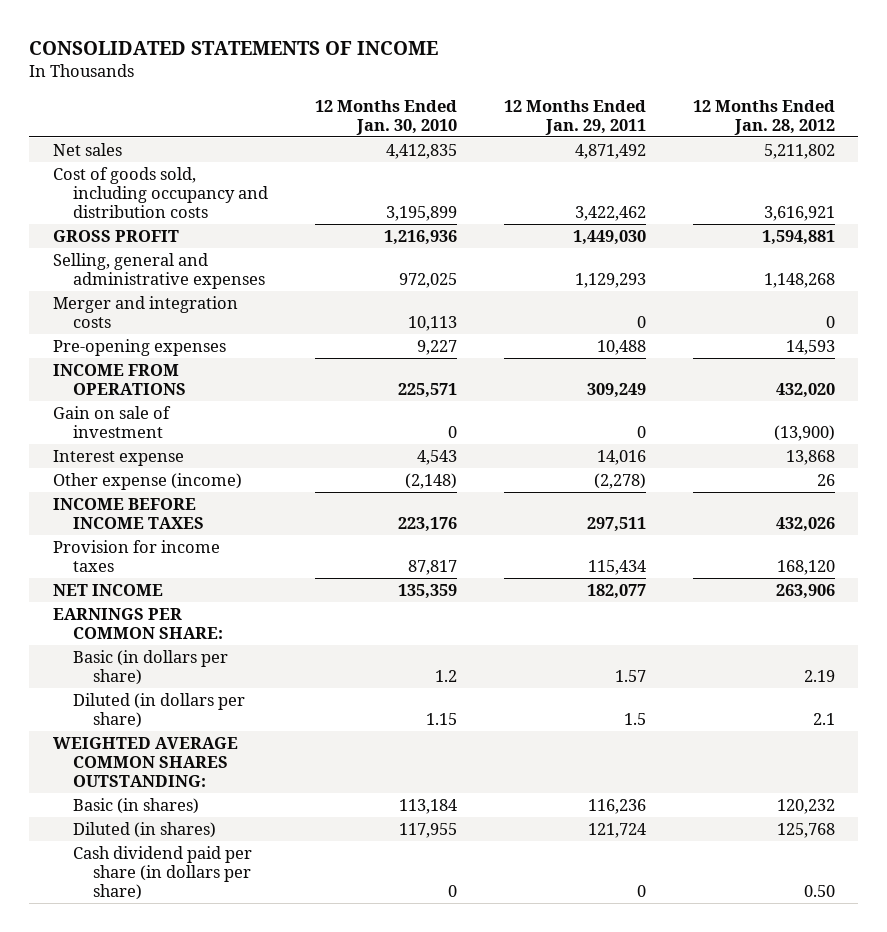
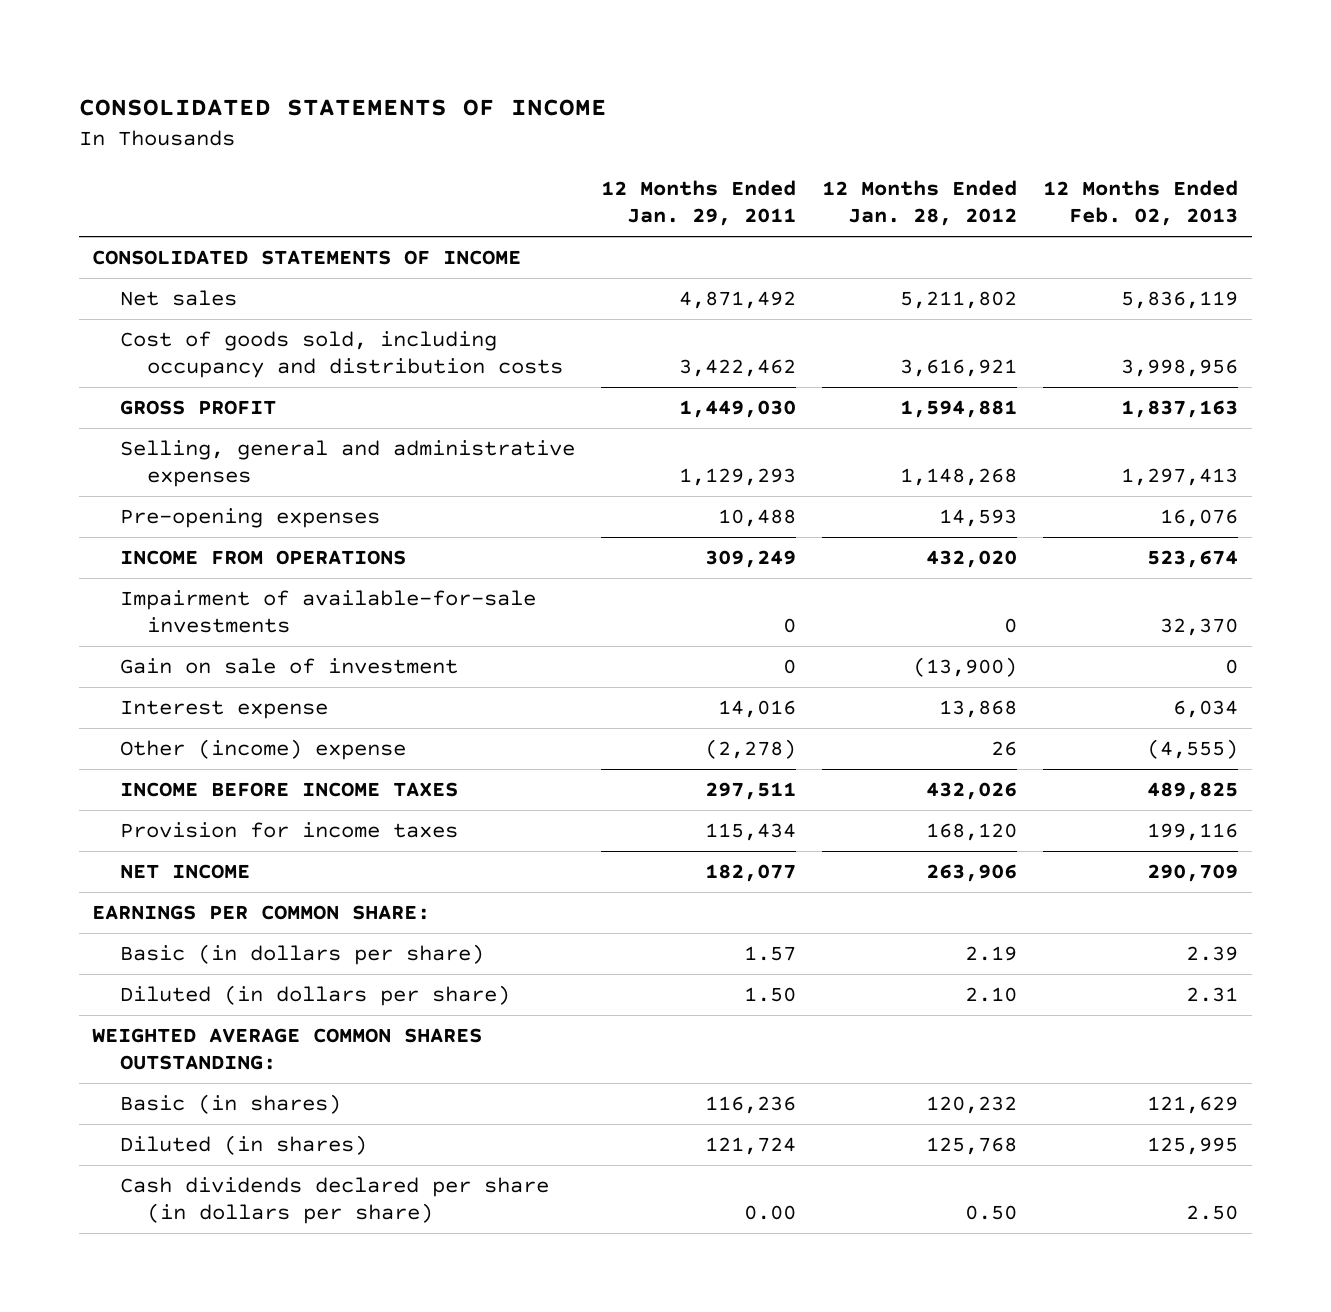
[314,99,457,135] 12 Months Ended Jan. 30, 2010 -> none
none -> [1043,180,1239,227] 12 Months Ended Feb. 02, 2013
none -> [92,250,522,266] CONSOLIDATED STATEMENTS OF INCOME
[52,296,238,329] Merger and integration costs -> none
none -> [119,590,536,634] Impairment of available-for-sale investments
[52,473,242,491] Other expense (income) -> [119,739,406,761] Other (income) expense
[623,713,646,726] 1.5 -> [743,987,796,1003] 1.50
[812,713,835,726] 2.1 -> [965,987,1018,1003] 2.10
[72,846,252,901] Cash dividend paid per share (in dollars per share) -> [119,1177,549,1225] Cash dividends declared per share (in dollars per share)
[636,885,646,898] 0 -> [743,1205,796,1221] 0.00

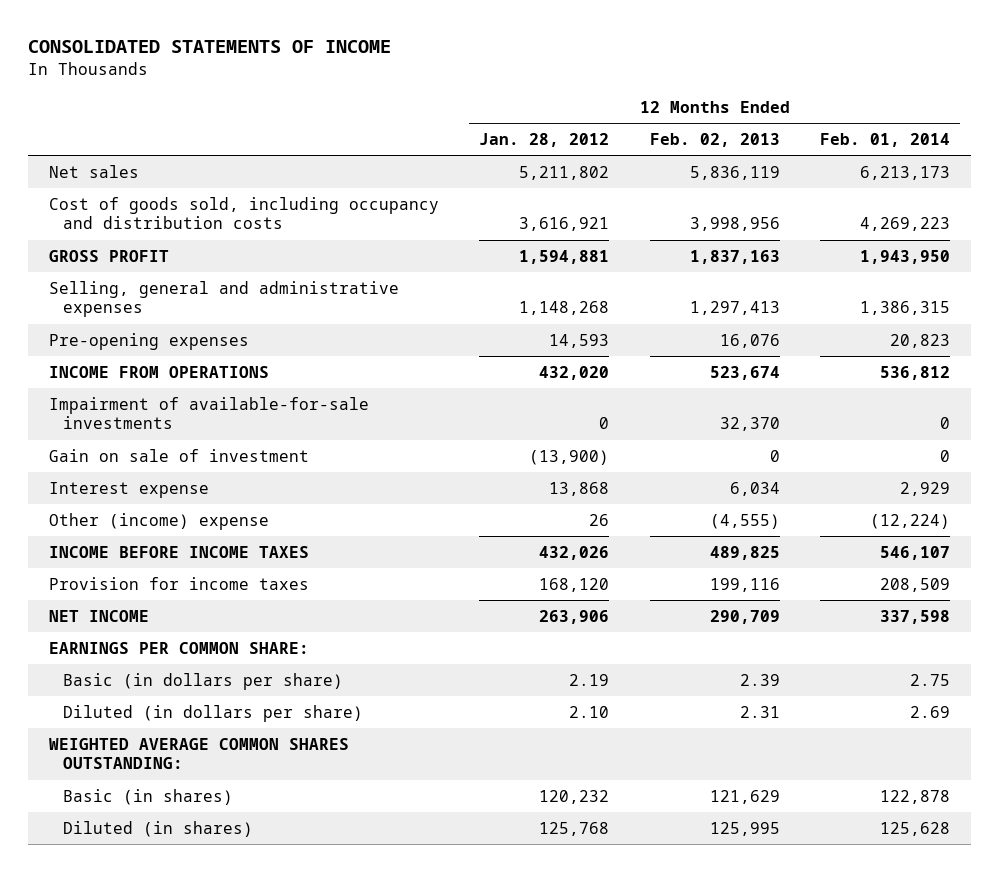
[600,180,796,227] 12 Months Ended Jan. 29, 2011 -> none
none -> [820,133,951,148] Feb. 01, 2014
[92,250,522,266] CONSOLIDATED STATEMENTS OF INCOME -> none
[119,1177,549,1225] Cash dividends declared per share (in dollars per share) -> none

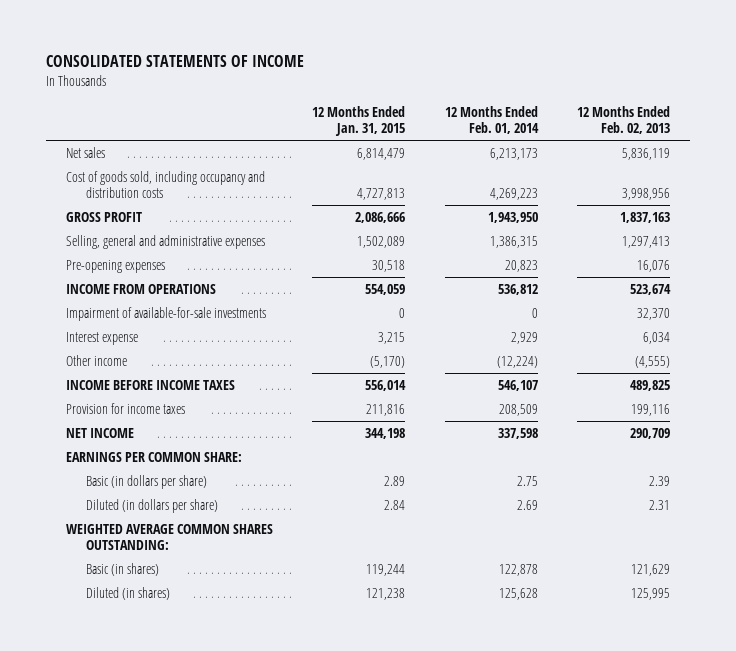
[479,133,610,148] Jan. 28, 2012 -> none
none -> [312,105,406,136] 12 Months Ended Jan. 31, 2015
[48,448,309,462] Gain on sale of investment -> none
[48,512,269,530] Other (income) expense -> [65,355,127,367] Other income

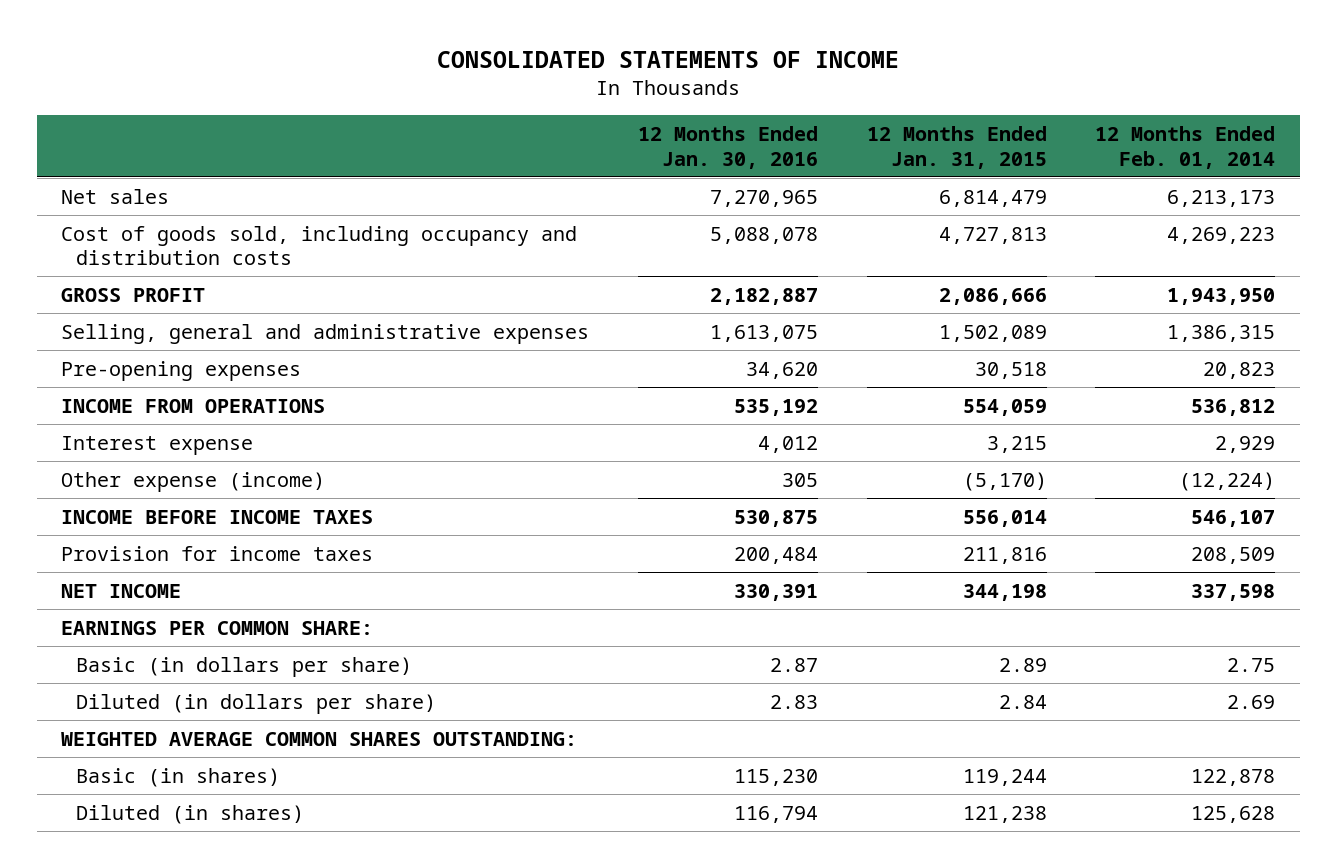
[577,105,671,134] 12 Months Ended Feb. 02, 2013 -> none
none -> [637,126,818,169] 12 Months Ended Jan. 30, 2016
[65,307,266,322] Impairment of available-for-sale investments -> none
[65,355,127,367] Other income -> [61,471,326,492] Other expense (income)

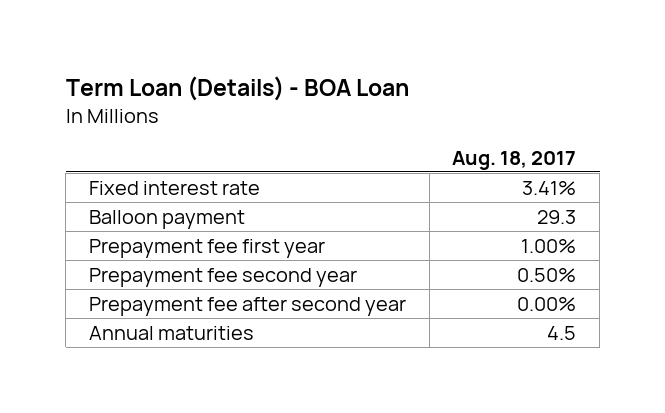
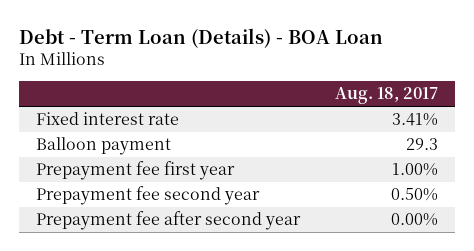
[65,76,409,102] Term Loan (Details) - BOA Loan -> [18,27,383,48] Debt - Term Loan (Details) - BOA Loan
[88,325,254,340] Annual maturities -> none

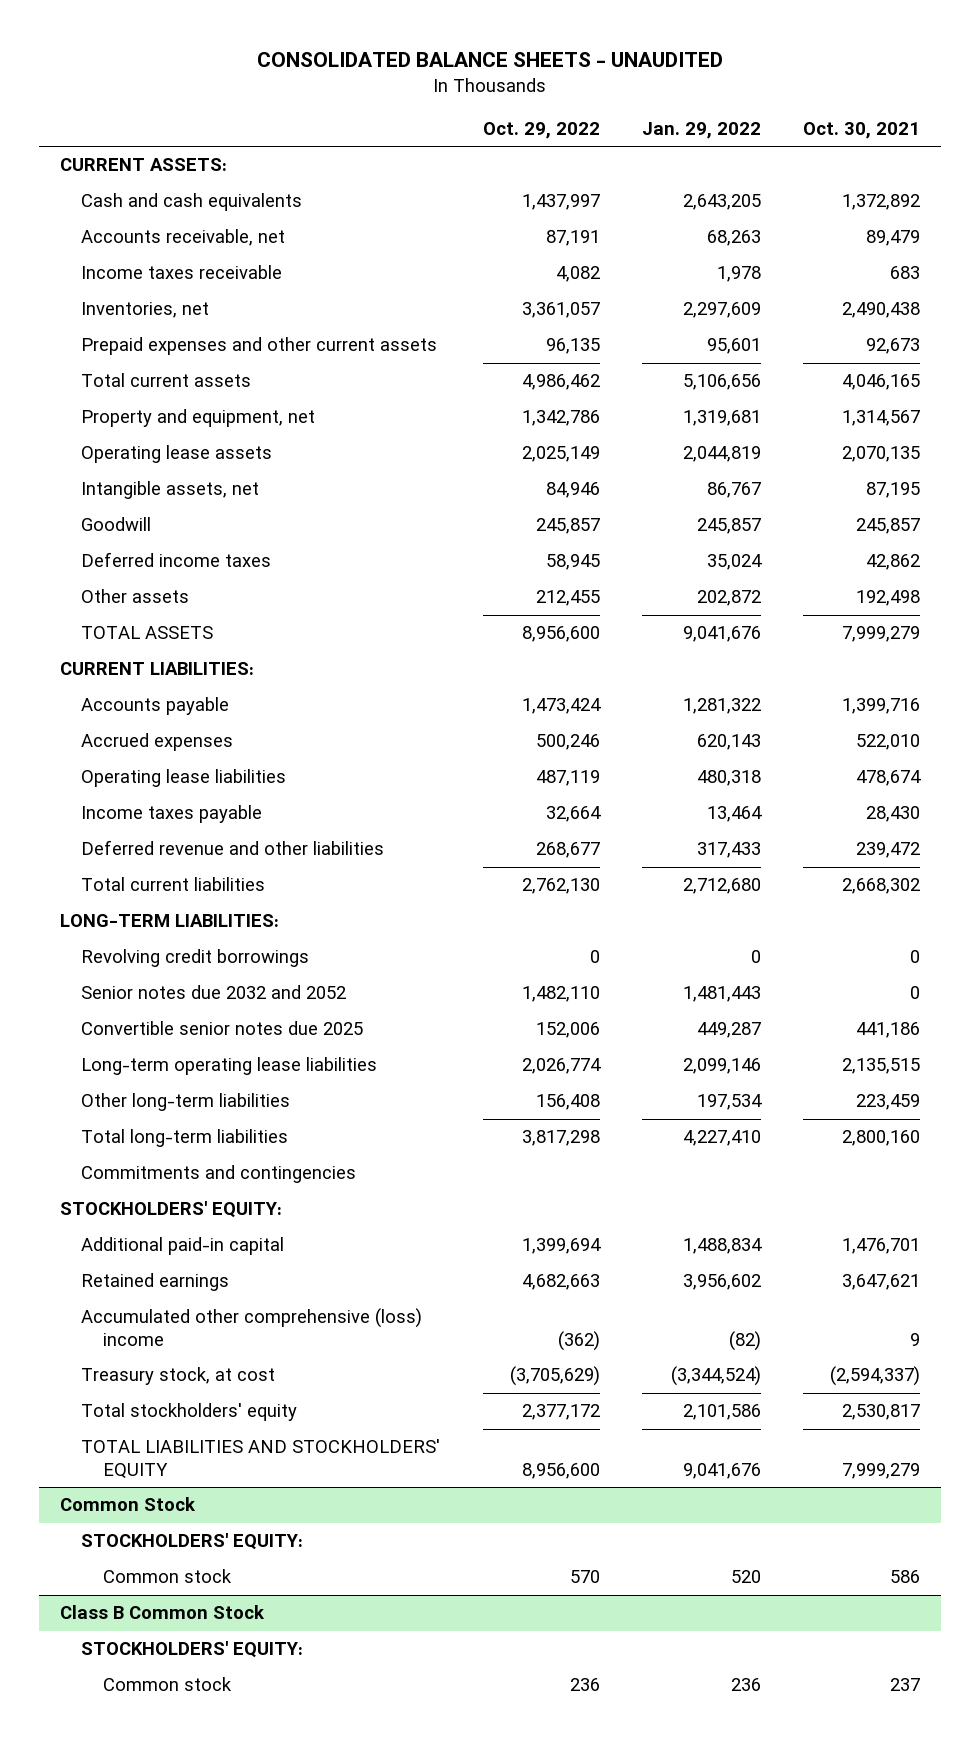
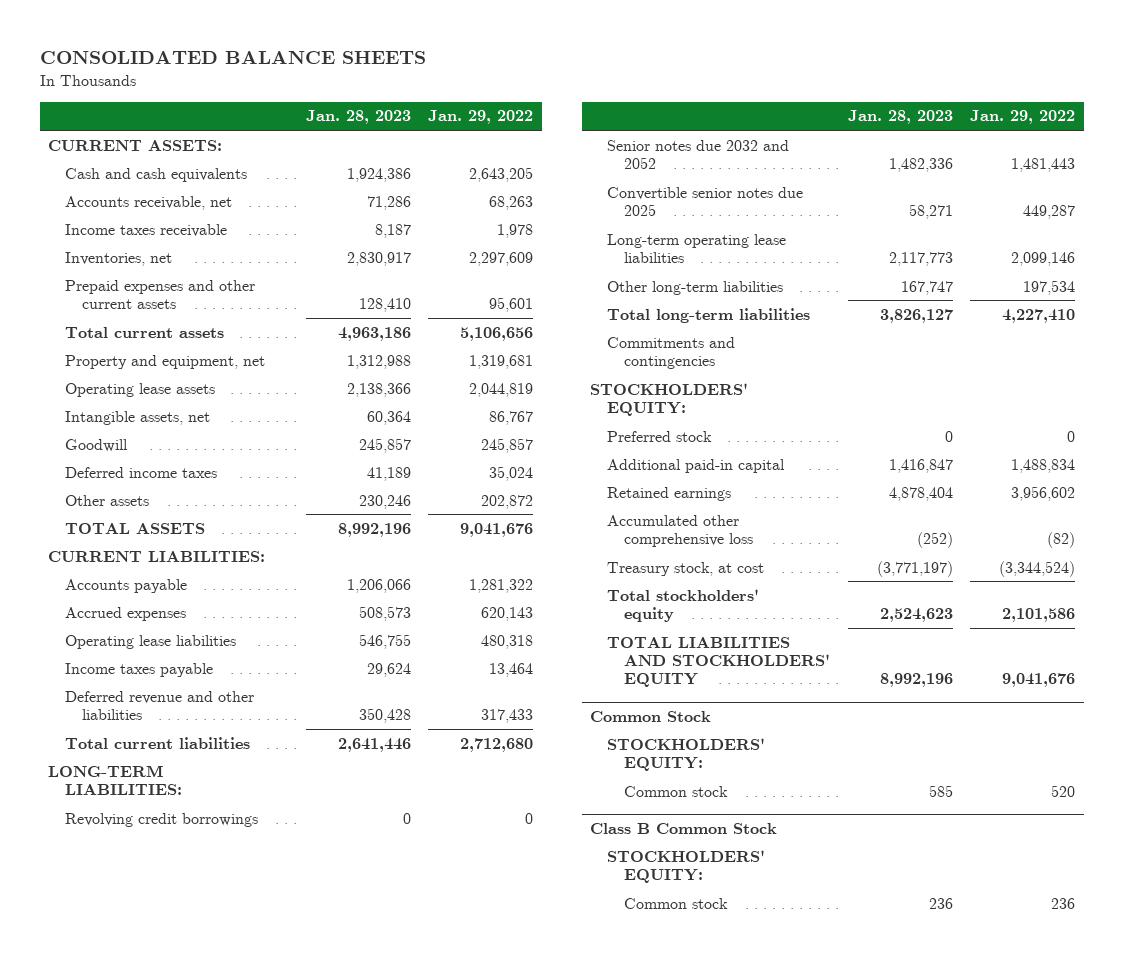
[256,52,723,68] CONSOLIDATED BALANCE SHEETS - UNAUDITED -> [39,51,426,65] CONSOLIDATED BALANCE SHEETS
[482,122,600,140] Oct. 29, 2022 -> none
[802,122,920,140] Oct. 30, 2021 -> none
none -> [305,110,411,125] Jan. 28, 2023
none -> [607,430,713,442] Preferred stock
[81,1308,423,1347] Accumulated other comprehensive (loss) income -> [607,514,754,547] Accumulated other comprehensive loss

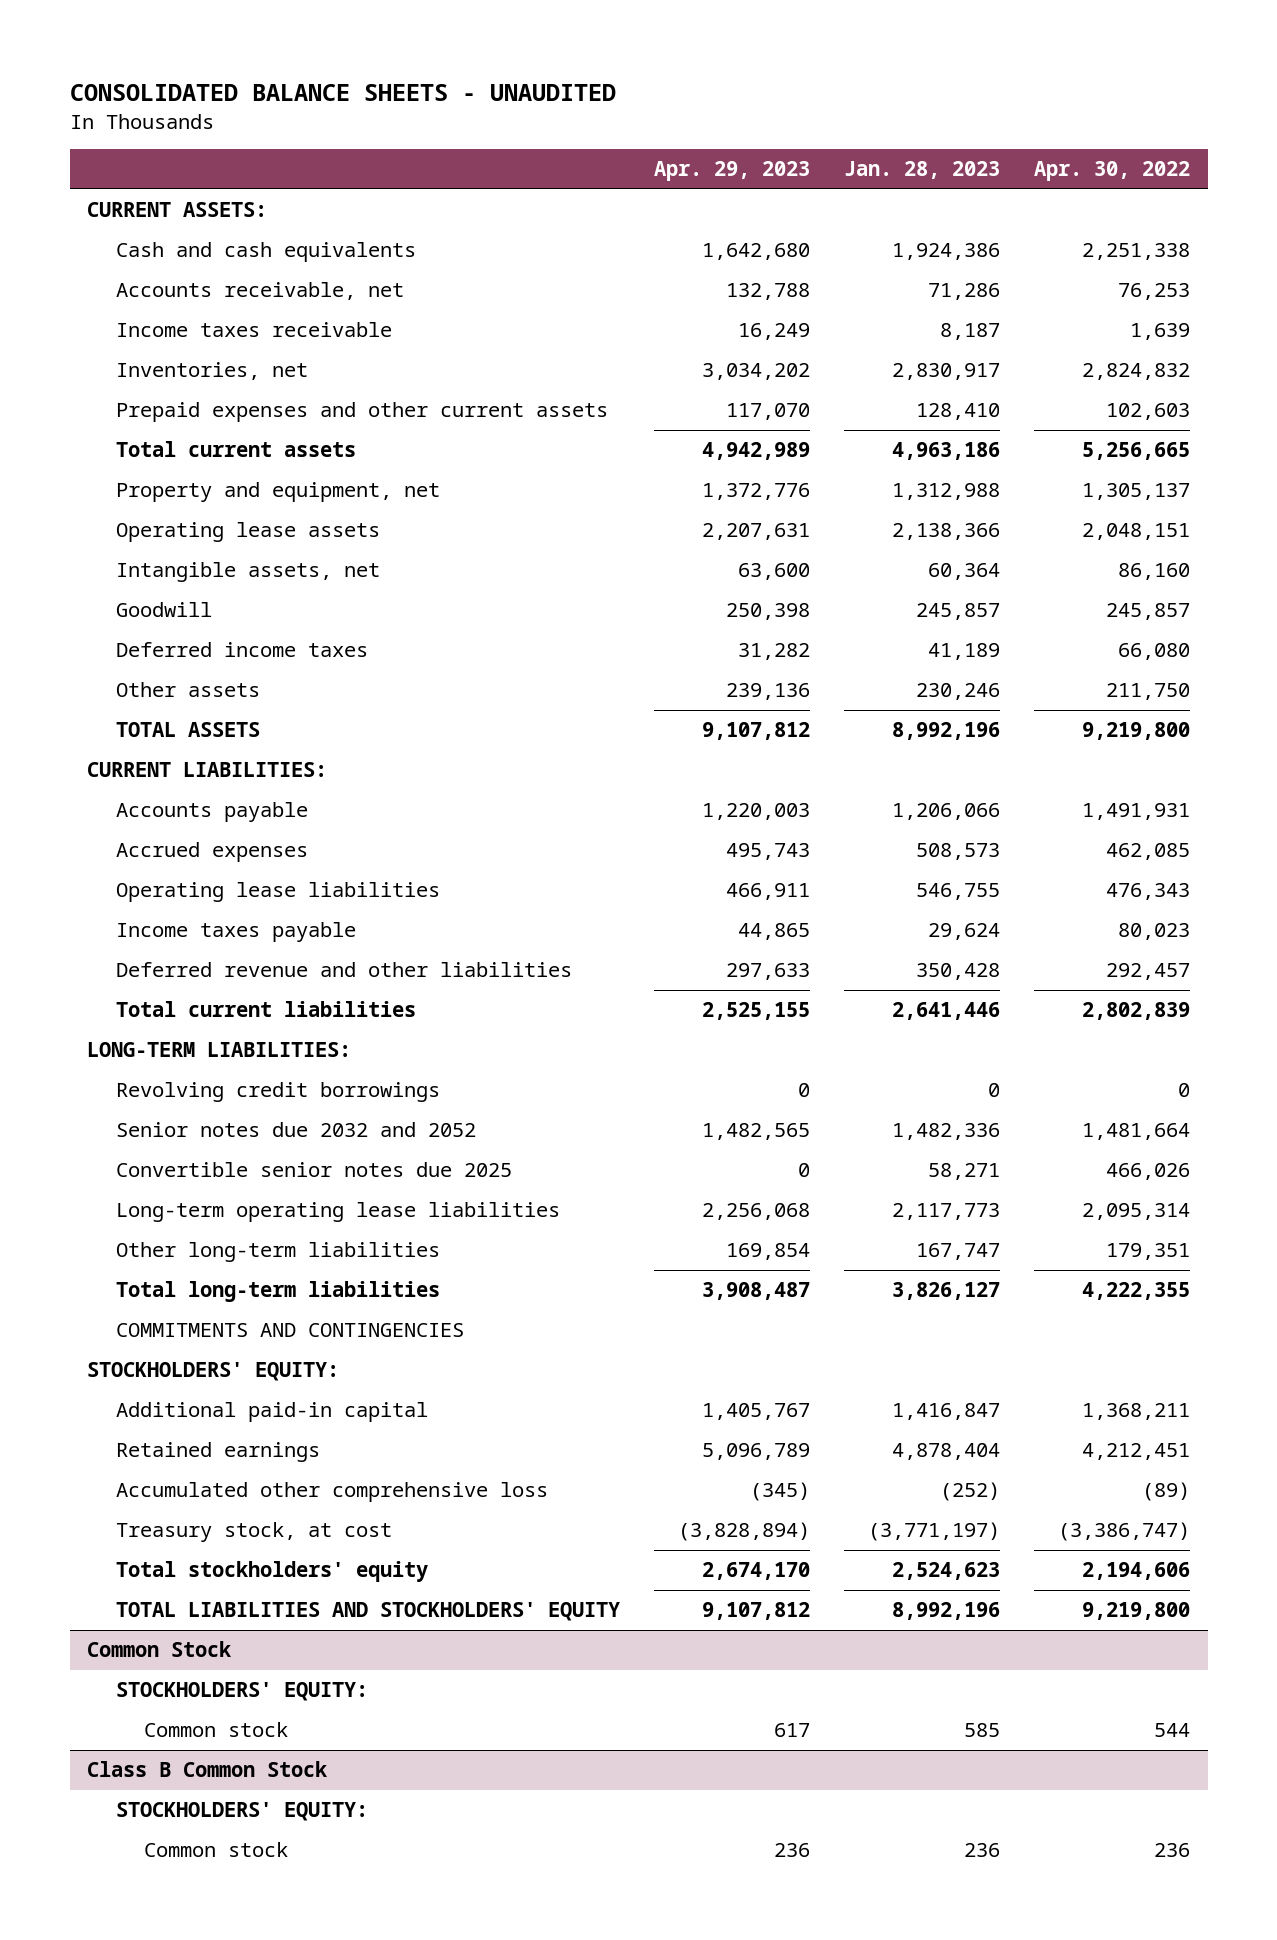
[39,51,426,65] CONSOLIDATED BALANCE SHEETS -> [69,84,616,102] CONSOLIDATED BALANCE SHEETS - UNAUDITED
[428,110,534,125] Jan. 29, 2022 -> none
none -> [653,161,810,182] Apr. 29, 2023
none -> [1034,161,1191,182] Apr. 30, 2022
[607,336,736,369] Commitments and contingencies -> [115,1323,464,1338] COMMITMENTS AND CONTINGENCIES
[607,430,713,442] Preferred stock -> none

